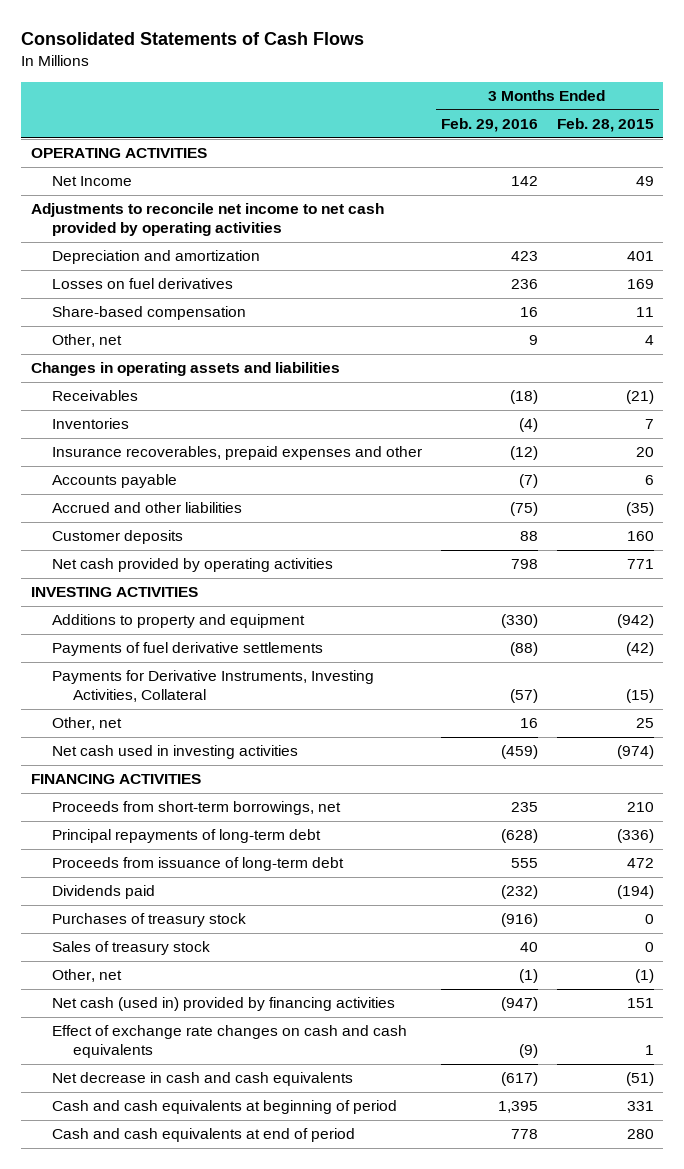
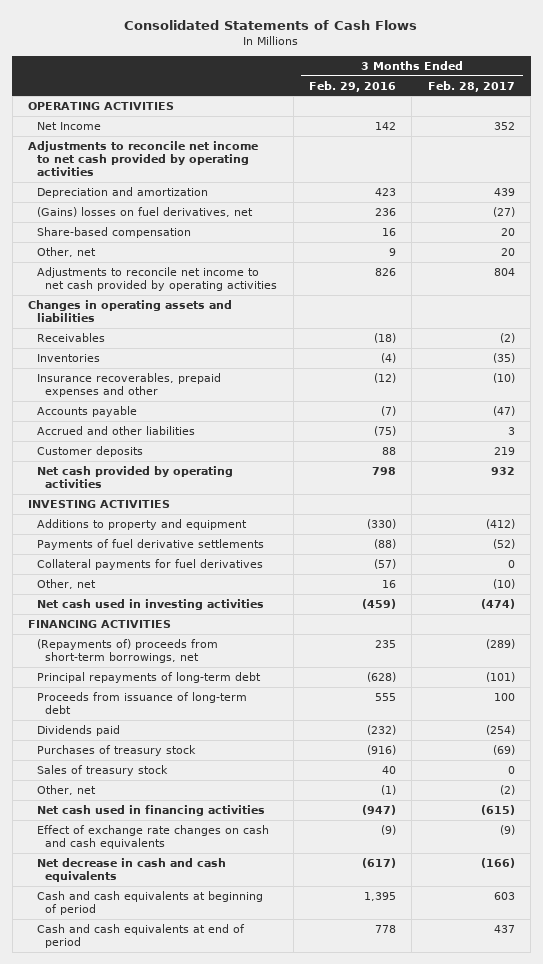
[556,118,654,133] Feb. 28, 2015 -> none
none -> [427,80,515,92] Feb. 28, 2017
[51,278,233,290] Losses on fuel derivatives -> [36,206,253,217] (Gains) losses on fuel derivatives, net
none -> [36,266,278,292] Adjustments to reconcile net income to net cash provided by operating activities
[51,670,374,703] Payments for Derivative Instruments, Investing Activities, Collateral -> none
none -> [36,558,263,570] Collateral payments for fuel derivatives
[51,801,341,816] Proceeds from short-term borrowings, net -> [36,638,218,664] (Repayments of) proceeds from short-term borrowings, net
[51,997,395,1012] Net cash (used in) provided by financing activities -> [36,804,265,816] Net cash used in financing activities

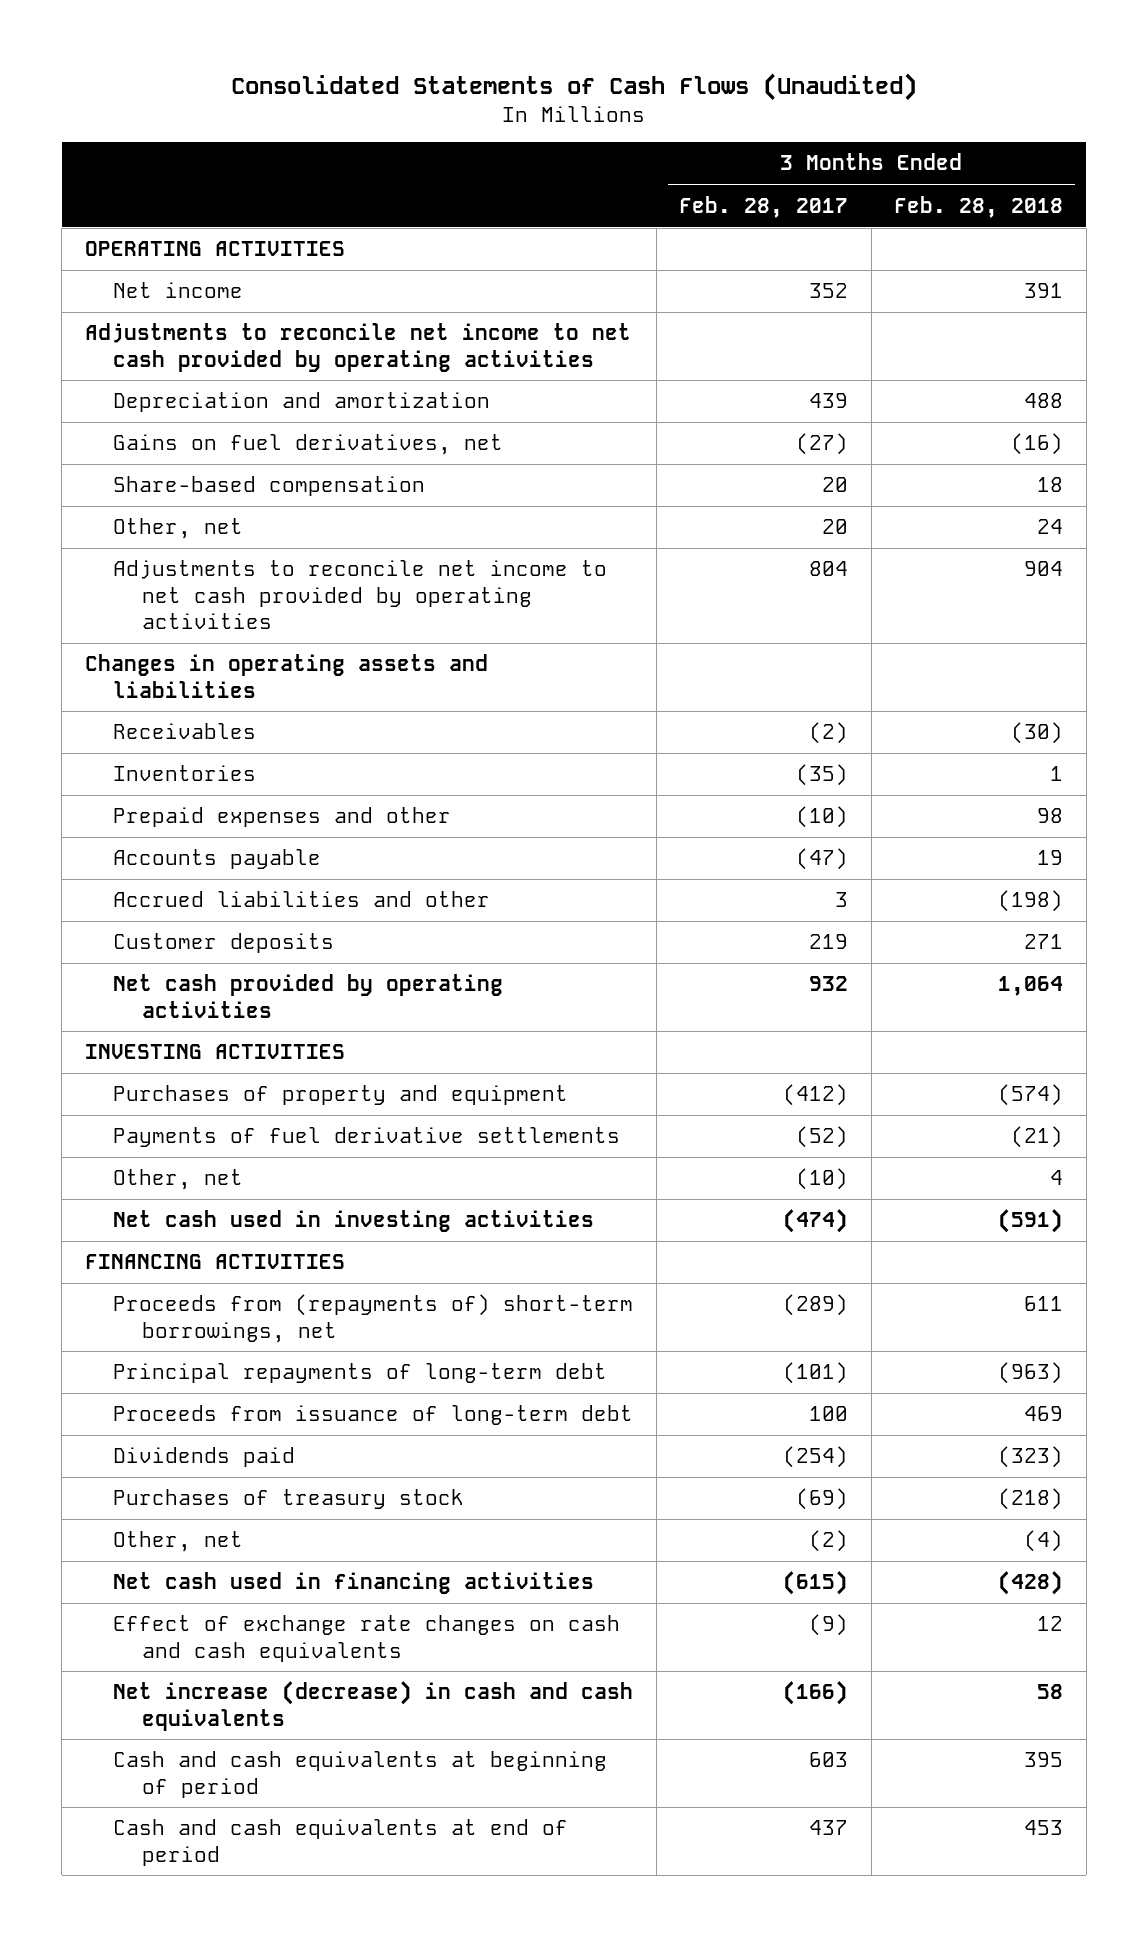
[124,19,418,30] Consolidated Statements of Cash Flows -> [231,72,918,101] Consolidated Statements of Cash Flows (Unaudited)
[309,80,397,92] Feb. 29, 2016 -> none
none -> [894,195,1064,218] Feb. 28, 2018
[36,121,101,130] Net Income -> [113,282,244,299] Net income
[36,206,253,217] (Gains) losses on fuel derivatives, net -> [113,434,504,456] Gains on fuel derivatives, net
[36,372,221,398] Insurance recoverables, prepaid expenses and other -> [113,807,452,828] Prepaid expenses and other
[36,425,195,435] Accrued and other liabilities -> [113,891,491,908] Accrued liabilities and other
[36,518,247,530] Additions to property and equipment -> [113,1085,569,1106] Purchases of property and equipment
[36,558,263,570] Collateral payments for fuel derivatives -> none
[36,638,218,664] (Repayments of) proceeds from short-term borrowings, net -> [113,1294,634,1343] Proceeds from (repayments of) short-term borrowings, net
[36,764,168,776] Sales of treasury stock -> none
[36,857,226,883] Net decrease in cash and cash equivalents -> [113,1681,634,1731] Net increase (decrease) in cash and cash equivalents

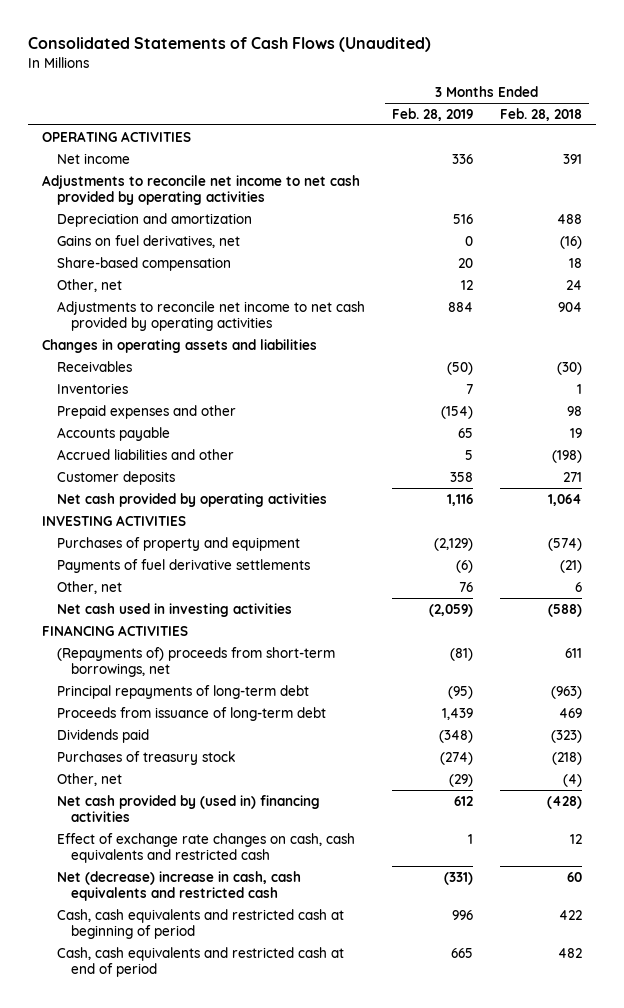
[679,195,849,218] Feb. 28, 2017 -> none
none -> [391,107,473,121] Feb. 28, 2019
[1050,1170,1064,1186] 4 -> [574,581,582,592] 6
[998,1209,1064,1234] (591) -> [547,603,582,617] (588)
[113,1294,634,1343] Proceeds from (repayments of) short-term borrowings, net -> [56,646,335,677] (Repayments of) proceeds from short-term borrowings, net
[113,1572,595,1595] Net cash used in financing activities -> [56,794,320,822] Net cash provided by (used in) financing activities
[113,1615,621,1662] Effect of exchange rate changes on cash and cash equivalents -> [56,832,355,863] Effect of exchange rate changes on cash, cash equivalents and restricted cash
[113,1681,634,1731] Net increase (decrease) in cash and cash equivalents -> [56,870,301,901] Net (decrease) increase in cash, cash equivalents and restricted cash
[1037,1684,1064,1700] 58 -> [566,871,582,882] 60
[113,1751,608,1798] Cash and cash equivalents at beginning of period -> [56,908,344,939] Cash, cash equivalents and restricted cash at beginning of period
[1024,1752,1064,1768] 395 -> [558,909,582,920] 422
[113,1819,569,1866] Cash and cash equivalents at end of period -> [56,946,344,977] Cash, cash equivalents and restricted cash at end of period
[1024,1820,1064,1836] 453 -> [557,947,582,958] 482

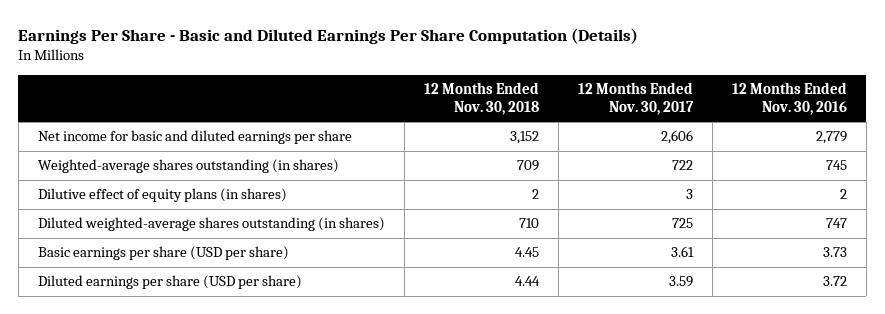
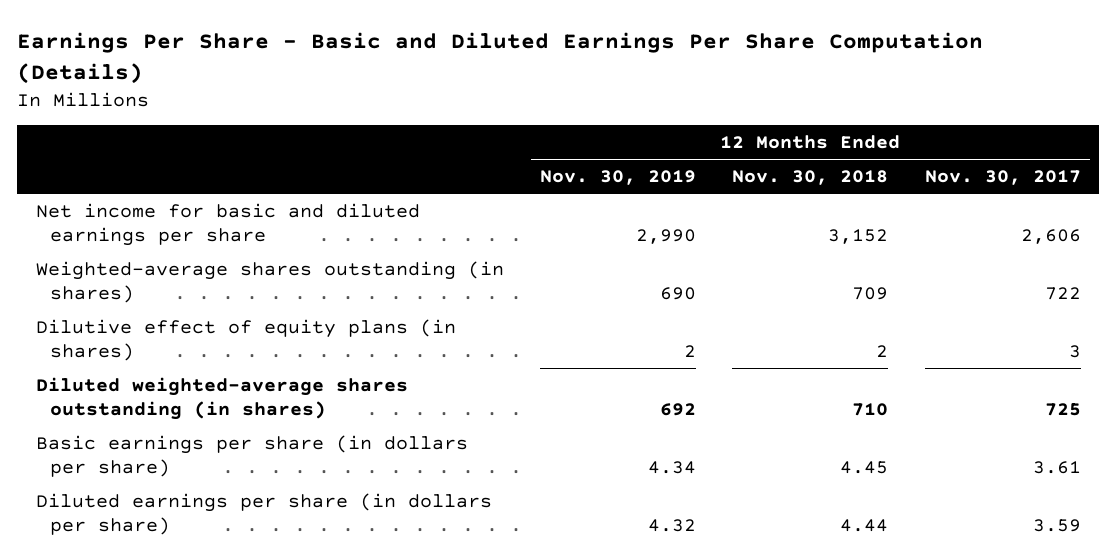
[731,81,847,115] 12 Months Ended Nov. 30, 2016 -> none
none -> [539,170,696,186] Nov. 30, 2019
[37,246,289,261] Basic earnings per share (USD per share) -> [35,434,468,477] Basic earnings per share (in dollars per share)
[37,275,302,290] Diluted earnings per share (USD per share) -> [35,492,492,535] Diluted earnings per share (in dollars per share)

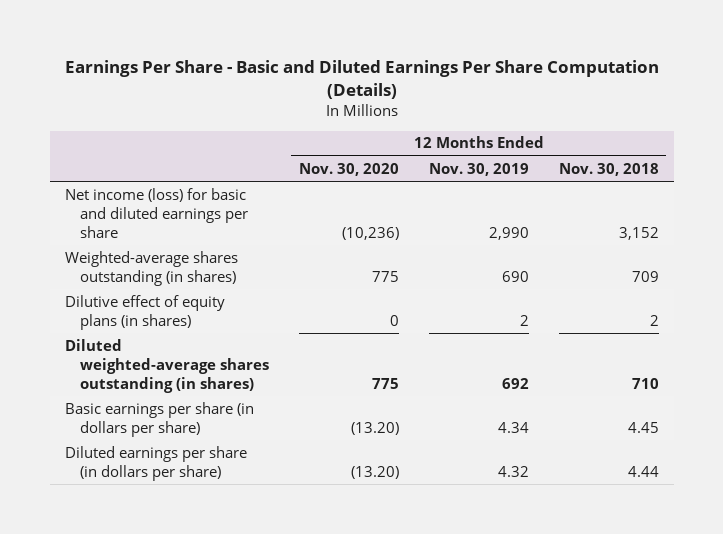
[924,170,1081,186] Nov. 30, 2017 -> none
none -> [298,162,399,176] Nov. 30, 2020
[35,202,420,246] Net income for basic and diluted earnings per share -> [64,187,248,238] Net income (loss) for basic and diluted earnings per share

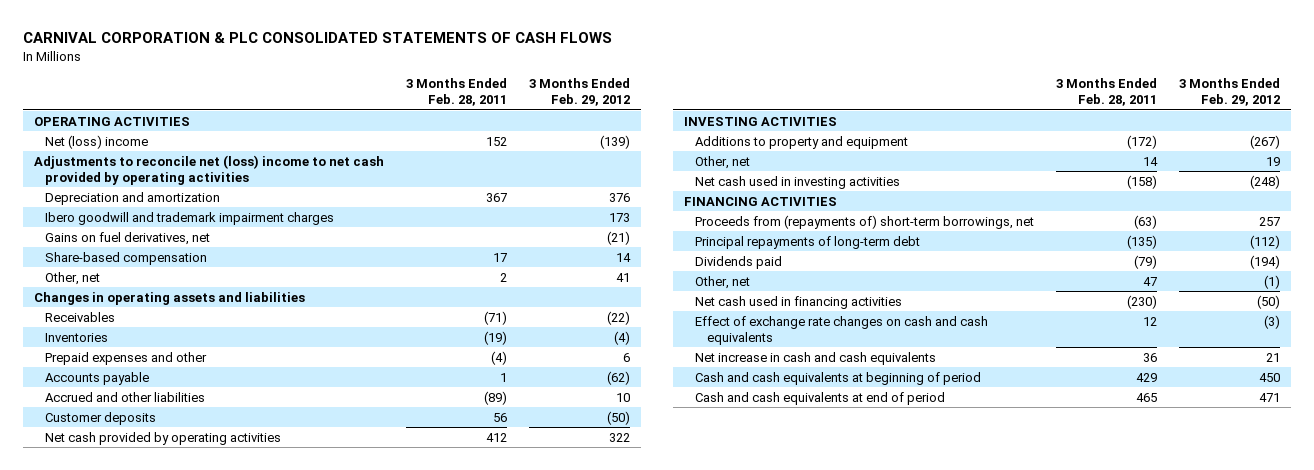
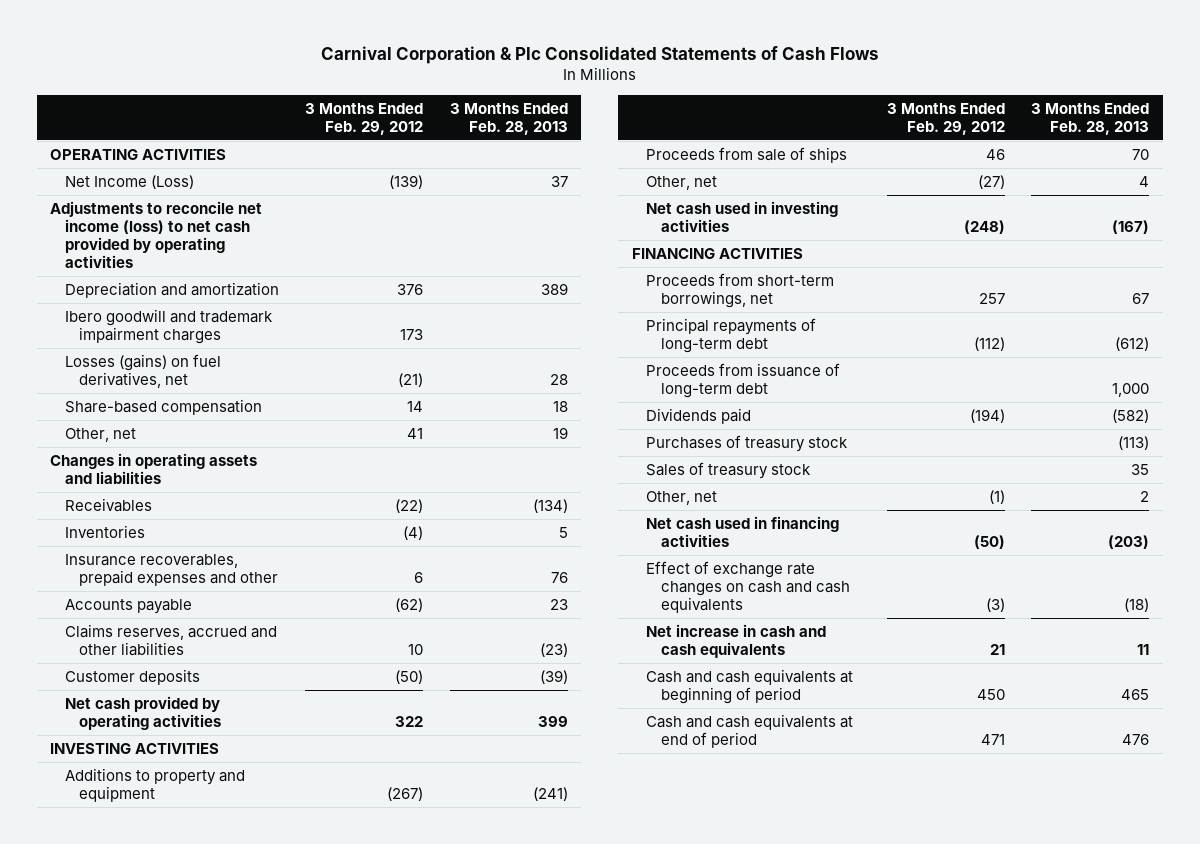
[22,32,612,44] CARNIVAL CORPORATION & PLC CONSOLIDATED STATEMENTS OF CASH FLOWS -> [320,45,879,64] Carnival Corporation & Plc Consolidated Statements of Cash Flows
[405,78,507,106] 3 Months Ended Feb. 28, 2011 -> none
none -> [449,102,568,135] 3 Months Ended Feb. 28, 2013
[45,134,149,149] Net (loss) income -> [64,174,194,189] Net Income (Loss)
[33,154,384,185] Adjustments to reconcile net (loss) income to net cash provided by operating activities -> [50,200,263,269] Adjustments to reconcile net income (loss) to net cash provided by operating activities
[45,231,211,245] Gains on fuel derivatives, net -> [64,353,221,388] Losses (gains) on fuel derivatives, net
[45,351,208,365] Prepaid expenses and other -> [64,553,279,586] Insurance recoverables, prepaid expenses and other
[45,391,206,402] Accrued and other liabilities -> [64,623,277,656] Claims reserves, accrued and other liabilities
none -> [646,146,848,163] Proceeds from sale of ships
[1266,156,1281,166] 19 -> [977,174,1005,189] (27)
[695,214,1035,229] Proceeds from (repayments of) short-term borrowings, net -> [646,272,835,308] Proceeds from short-term borrowings, net
none -> [646,362,841,398] Proceeds from issuance of long-term debt
none -> [646,434,849,452] Purchases of treasury stock
none -> [646,461,812,479] Sales of treasury stock

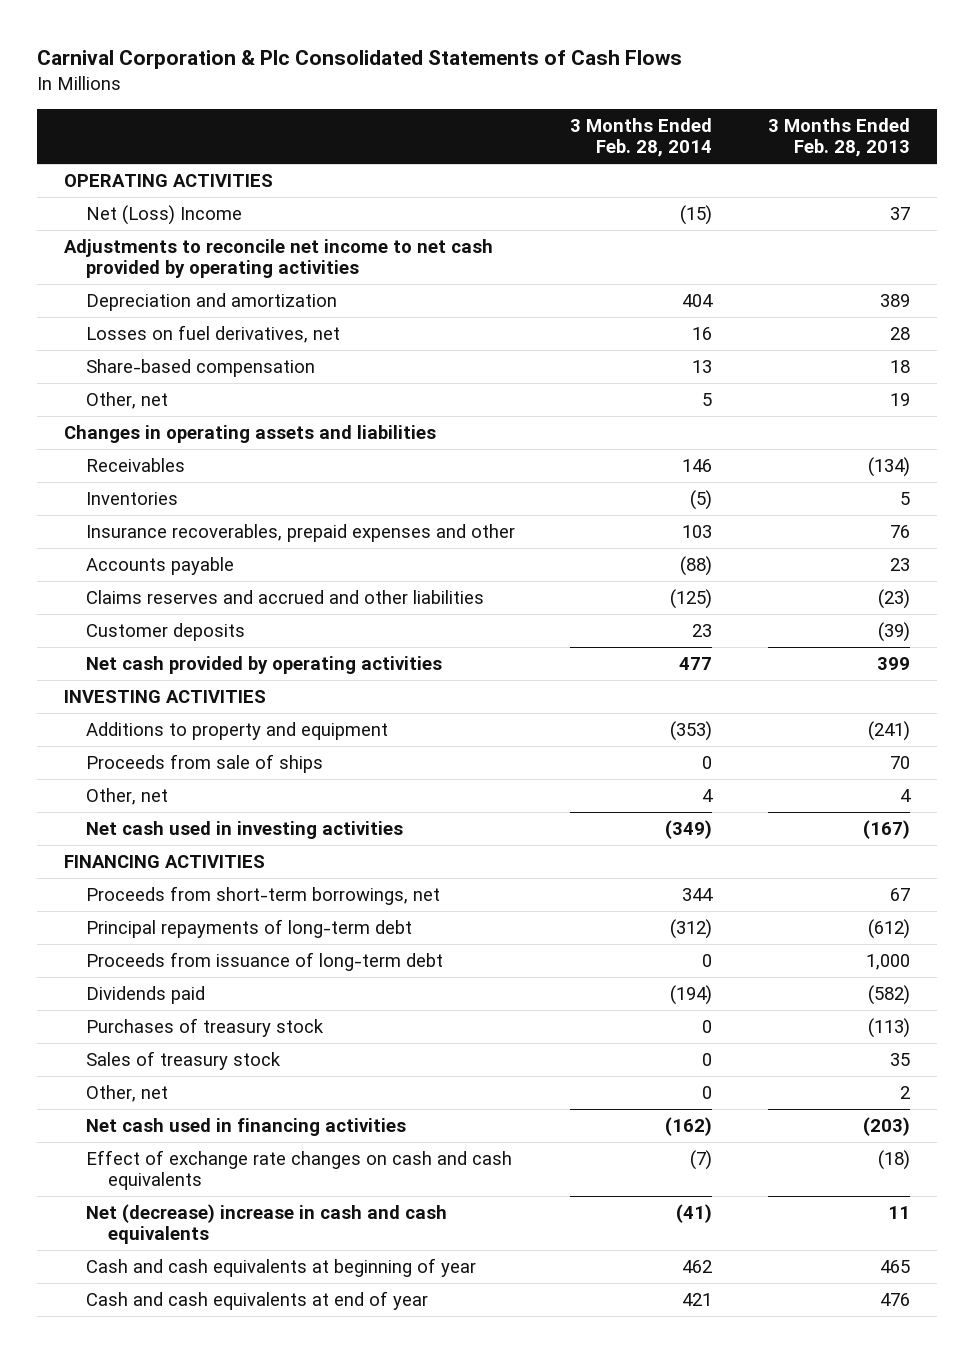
[305,102,424,135] 3 Months Ended Feb. 29, 2012 -> none
none -> [570,117,713,158] 3 Months Ended Feb. 28, 2014
[64,174,194,189] Net Income (Loss) -> [86,205,243,226] Net (Loss) Income
[50,200,263,269] Adjustments to reconcile net income (loss) to net cash provided by operating activities -> [64,239,494,279] Adjustments to reconcile net income to net cash provided by operating activities
[64,308,273,344] Ibero goodwill and trademark impairment charges -> none
[64,353,221,388] Losses (gains) on fuel derivatives, net -> [86,325,341,344] Losses on fuel derivatives, net
[64,623,277,656] Claims reserves, accrued and other liabilities -> [86,590,485,605] Claims reserves and accrued and other liabilities
[646,623,827,658] Net increase in cash and cash equivalents -> [86,1204,448,1245] Net (decrease) increase in cash and cash equivalents
[646,668,854,704] Cash and cash equivalents at beginning of period -> [86,1258,477,1278] Cash and cash equivalents at beginning of year
[646,713,854,748] Cash and cash equivalents at end of period -> [86,1291,429,1311] Cash and cash equivalents at end of year

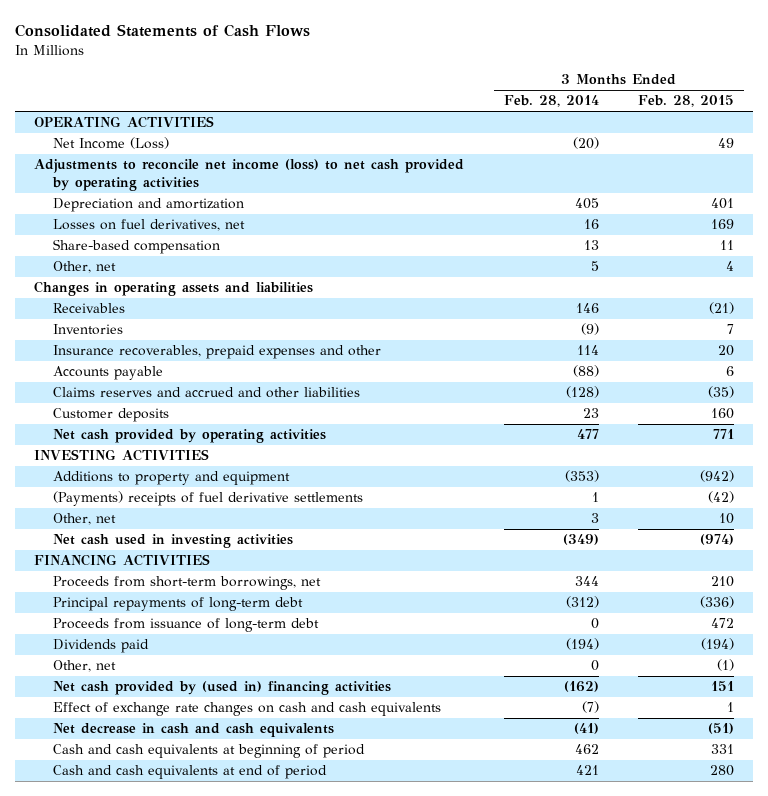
[36,50,682,70] Carnival Corporation & Plc Consolidated Statements of Cash Flows -> [14,24,310,38] Consolidated Statements of Cash Flows
[767,117,910,158] 3 Months Ended Feb. 28, 2013 -> none
none -> [637,95,734,108] Feb. 28, 2015
[86,205,243,226] Net (Loss) Income -> [52,137,169,150] Net Income (Loss)
[680,205,713,226] (15) -> [572,137,599,150] (20)
[64,239,494,279] Adjustments to reconcile net income to net cash provided by operating activities -> [34,159,465,191] Adjustments to reconcile net income (loss) to net cash provided by operating activities
[682,294,714,308] 404 -> [574,198,599,210] 405
[690,490,713,511] (5) -> [580,323,599,336] (9)
[682,525,713,539] 103 -> [576,345,599,356] 114
[670,589,713,610] (125) -> [565,386,599,399] (128)
[86,754,324,774] Proceeds from sale of ships -> none
none -> [52,491,363,507] (Payments) receipts of fuel derivative settlements
[702,789,714,803] 4 -> [590,513,599,524] 3
[86,1018,325,1038] Purchases of treasury stock -> none
[86,1051,282,1071] Sales of treasury stock -> none
[86,1118,407,1137] Net cash used in financing activities -> [52,681,391,696] Net cash provided by (used in) financing activities
[86,1204,448,1245] Net (decrease) increase in cash and cash equivalents -> [52,723,334,738] Net decrease in cash and cash equivalents
[86,1258,477,1278] Cash and cash equivalents at beginning of year -> [52,744,365,759] Cash and cash equivalents at beginning of period
[86,1291,429,1311] Cash and cash equivalents at end of year -> [52,765,327,780] Cash and cash equivalents at end of period

